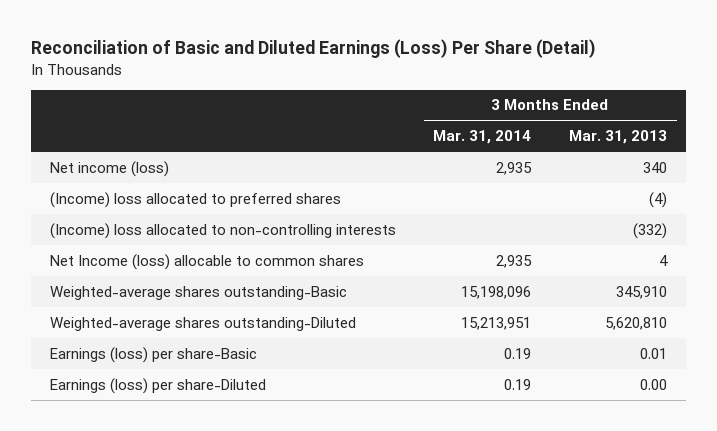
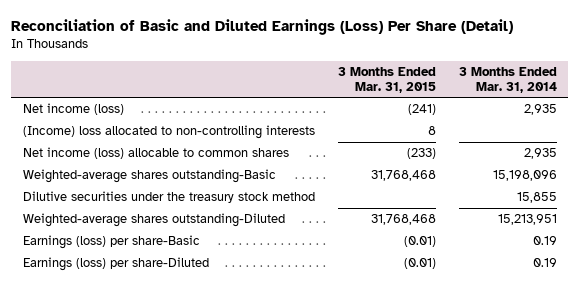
[569,130,668,145] Mar. 31, 2013 -> none
none -> [337,66,436,93] 3 Months Ended Mar. 31, 2015
[49,191,341,208] (Income) loss allocated to preferred shares -> none
[49,253,364,270] Net Income (loss) allocable to common shares -> [22,147,289,160] Net income (loss) allocable to common shares
none -> [22,191,315,204] Dilutive securities under the treasury stock method

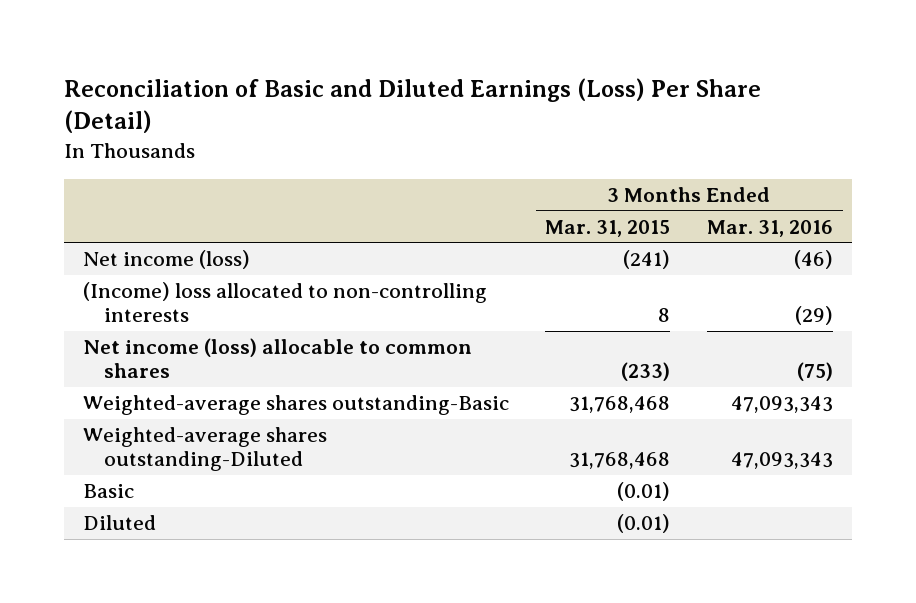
[458,66,557,93] 3 Months Ended Mar. 31, 2014 -> none
none -> [707,219,834,237] Mar. 31, 2016
[22,191,315,204] Dilutive securities under the treasury stock method -> none
[22,235,200,250] Earnings (loss) per share-Basic -> [82,484,134,499] Basic
[22,257,209,272] Earnings (loss) per share-Diluted -> [82,515,156,531] Diluted

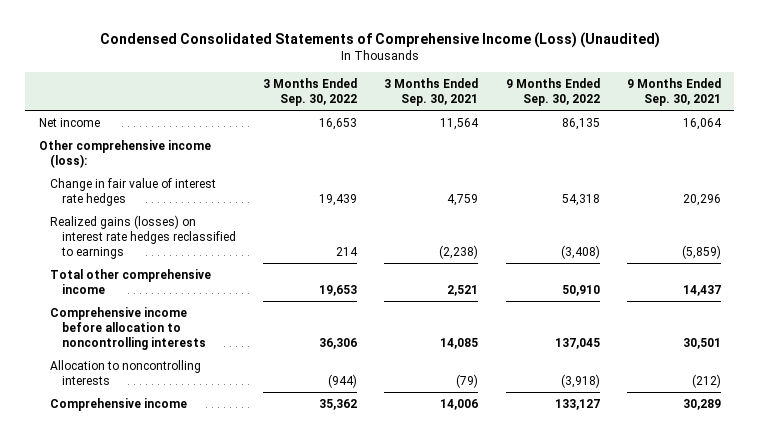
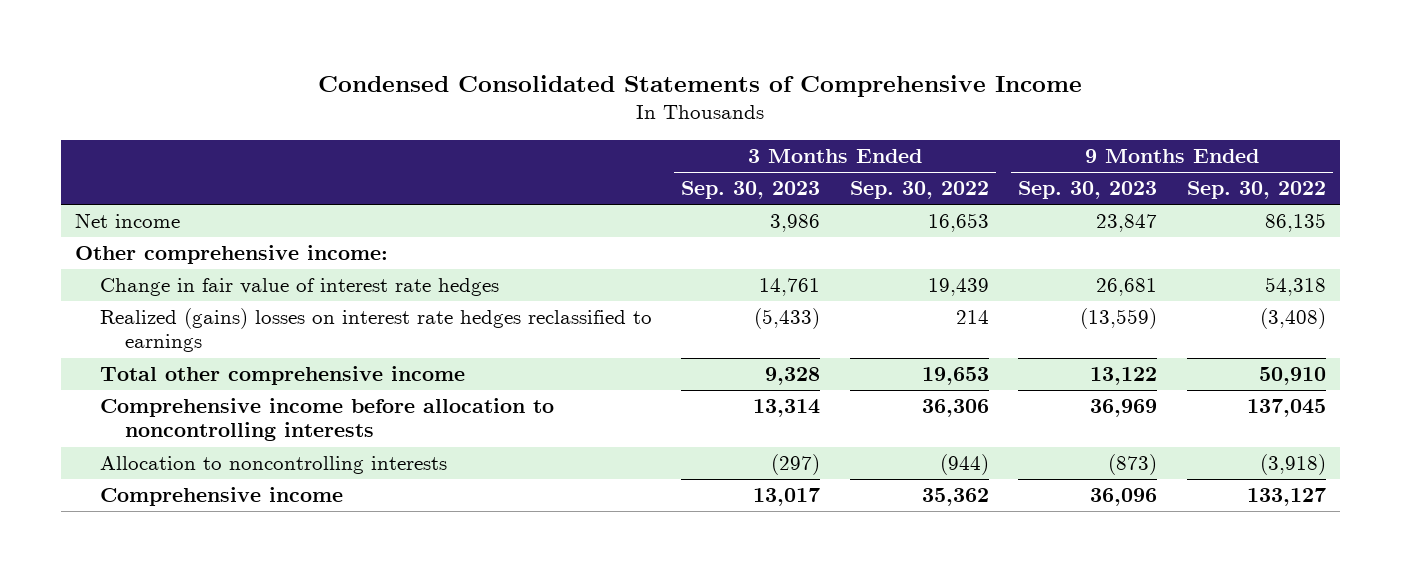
[99,31,660,48] Condensed Consolidated Statements of Comprehensive Income (Loss) (Unaudited) -> [318,75,1083,98] Condensed Consolidated Statements of Comprehensive Income
[384,77,479,107] 3 Months Ended Sep. 30, 2021 -> none
[626,77,721,107] 9 Months Ended Sep. 30, 2021 -> none
none -> [681,181,821,200] Sep. 30, 2023
none -> [1018,181,1158,200] Sep. 30, 2023
[38,139,211,169] Other comprehensive income (loss): -> [75,245,389,265] Other comprehensive income:
[50,214,237,260] Realized gains (losses) on interest rate hedges reclassified to earnings -> [100,308,653,353] Realized (gains) losses on interest rate hedges reclassified to earnings

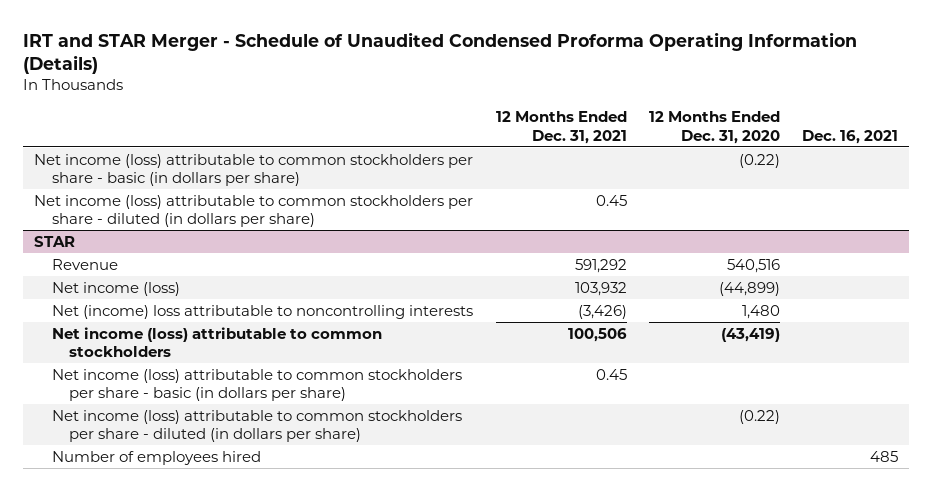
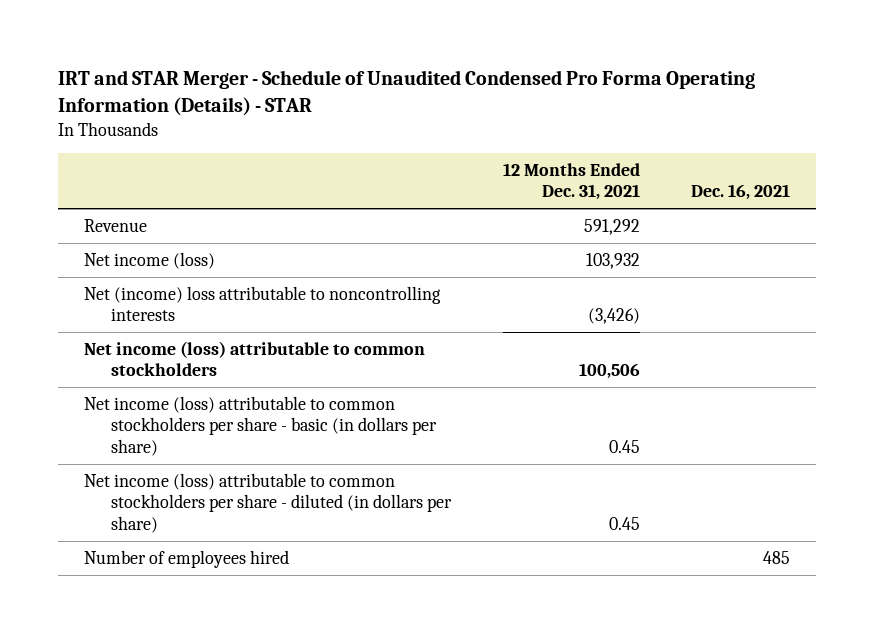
[23,31,858,75] IRT and STAR Merger - Schedule of Unaudited Condensed Proforma Operating Information (Details) -> [58,70,756,117] IRT and STAR Merger - Schedule of Unaudited Condensed Pro Forma Operating Information (Details) - STAR
[648,110,780,144] 12 Months Ended Dec. 31, 2020 -> none
[34,153,474,187] Net income (loss) attributable to common stockholders per share - basic (in dollars per share) -> none
[34,235,76,247] STAR -> none
[51,409,462,443] Net income (loss) attributable to common stockholders per share - diluted (in dollars per share) -> none
[34,194,474,228] Net income (loss) attributable to common stockholders per share - diluted (in dollars per share) -> [84,472,452,533] Net income (loss) attributable to common stockholders per share - diluted (in dollars per share)

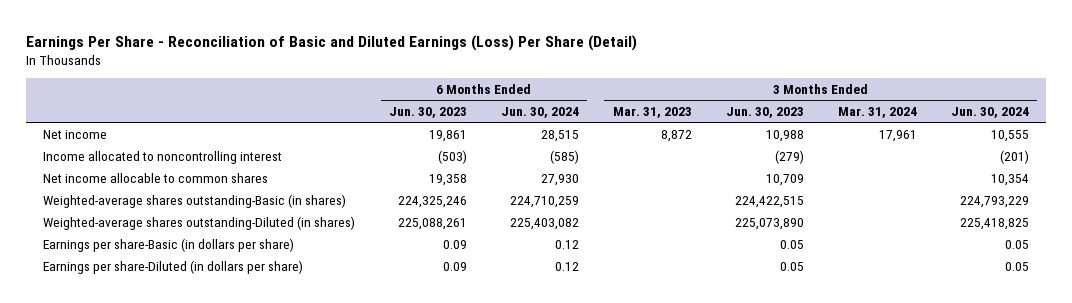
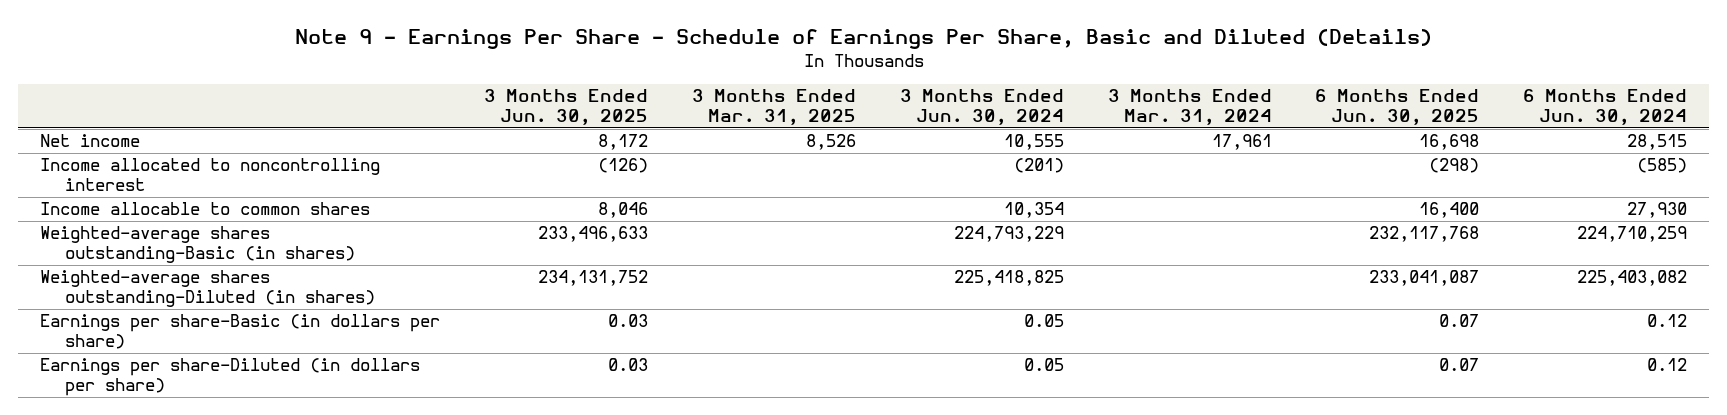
[26,34,638,51] Earnings Per Share - Reconciliation of Basic and Diluted Earnings (Loss) Per Share (Detail) -> [294,29,1432,50] Note 9 - Earnings Per Share - Schedule of Earnings Per Share, Basic and Diluted (Details)
[389,106,468,118] Jun. 30, 2023 -> none
[612,106,692,118] Mar. 31, 2023 -> none
[725,106,804,118] Jun. 30, 2023 -> none
none -> [483,89,648,126] 3 Months Ended Jun. 30, 2025
none -> [691,89,856,126] 3 Months Ended Mar. 31, 2025
none -> [1315,89,1480,126] 6 Months Ended Jun. 30, 2025
[43,172,269,183] Net income allocable to common shares -> [39,202,370,216] Income allocable to common shares

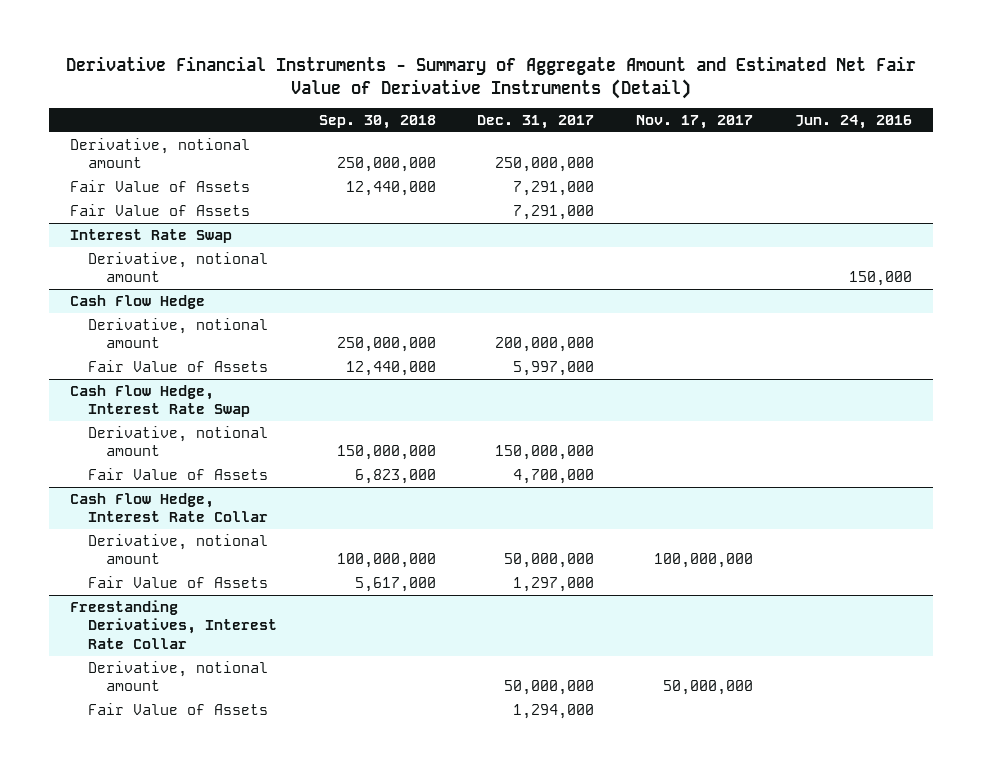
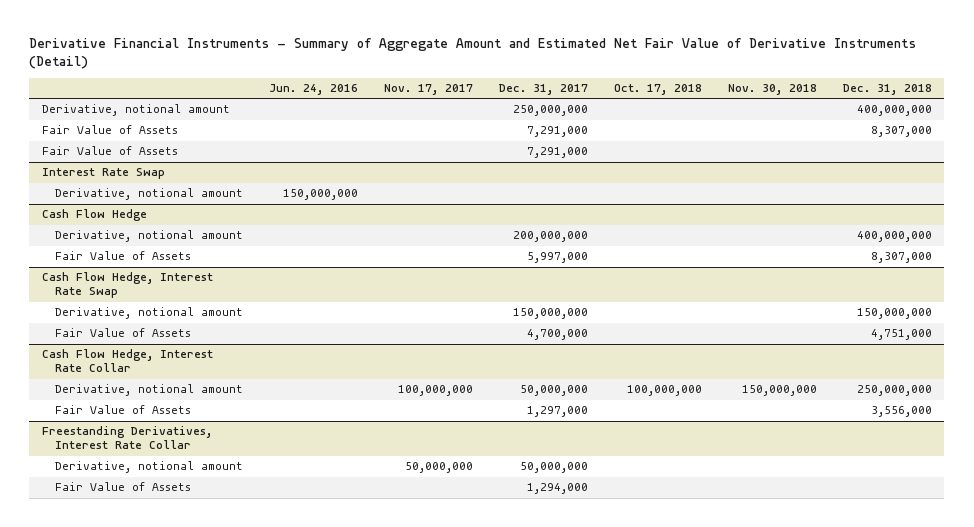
[318,115,436,130] Sep. 30, 2018 -> none
none -> [613,84,702,96] Oct. 17, 2018
none -> [727,84,817,96] Nov. 30, 2018
none -> [842,84,932,96] Dec. 31, 2018
[849,271,913,287] 150,000 -> [283,189,359,201] 150,000,000

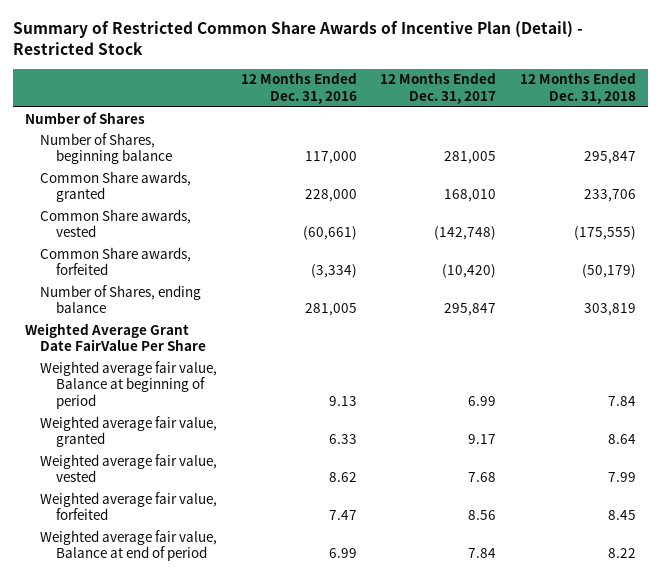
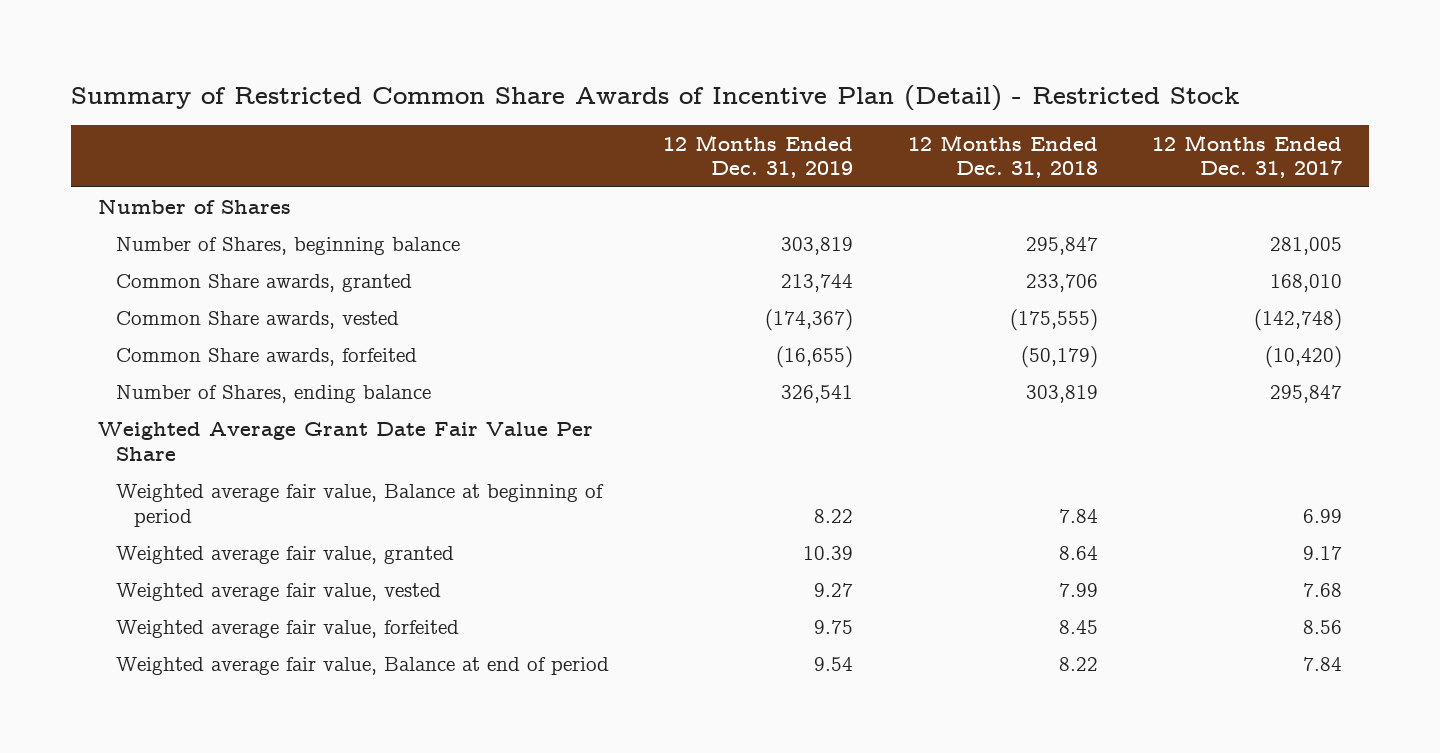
[240,72,357,105] 12 Months Ended Dec. 31, 2016 -> none
none -> [663,134,854,179] 12 Months Ended Dec. 31, 2019
[24,322,207,352] Weighted Average Grant Date FairValue Per Share -> [98,422,594,461] Weighted Average Grant Date Fair Value Per Share

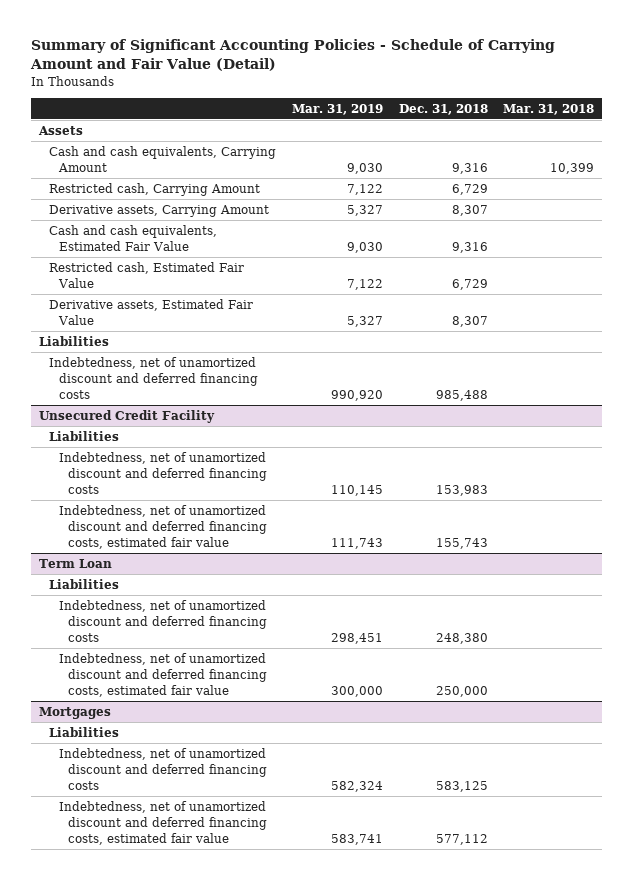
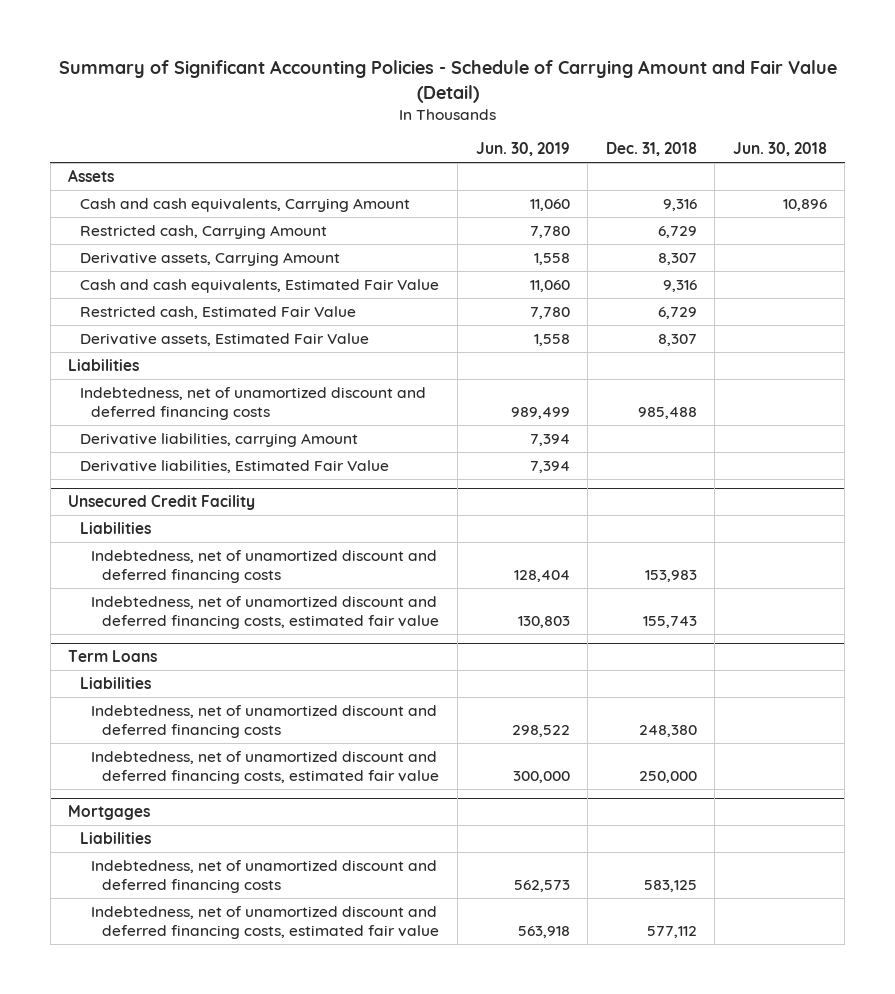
[291,103,383,115] Mar. 31, 2019 -> none
[503,103,595,115] Mar. 31, 2018 -> none
none -> [475,142,570,157] Jun. 30, 2019
none -> [732,142,827,157] Jun. 30, 2018
none -> [79,433,358,448] Derivative liabilities, carrying Amount
none -> [79,460,389,474] Derivative liabilities, Estimated Fair Value
[39,558,113,568] Term Loan -> [68,650,158,663] Term Loans

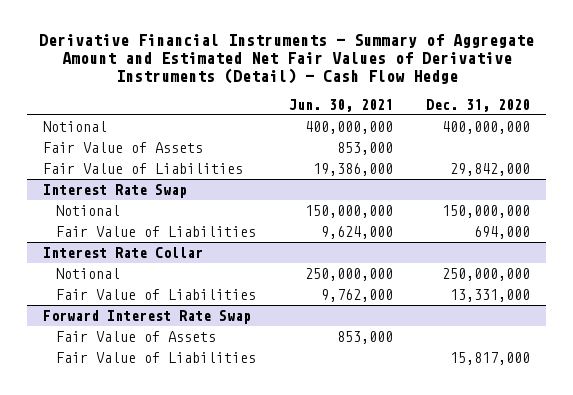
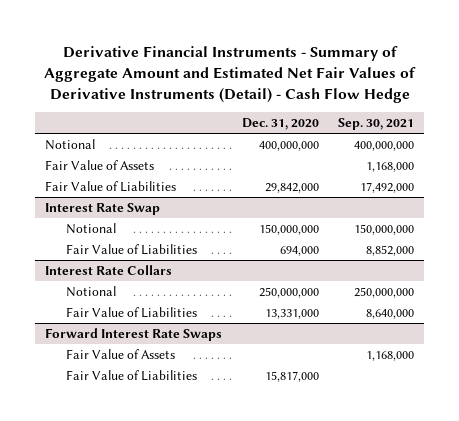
[288,99,393,113] Jun. 30, 2021 -> none
none -> [338,118,415,131] Sep. 30, 2021
[43,246,204,258] Interest Rate Collar -> [45,264,173,275] Interest Rate Collars
[43,309,252,324] Forward Interest Rate Swap -> [45,327,223,341] Forward Interest Rate Swaps

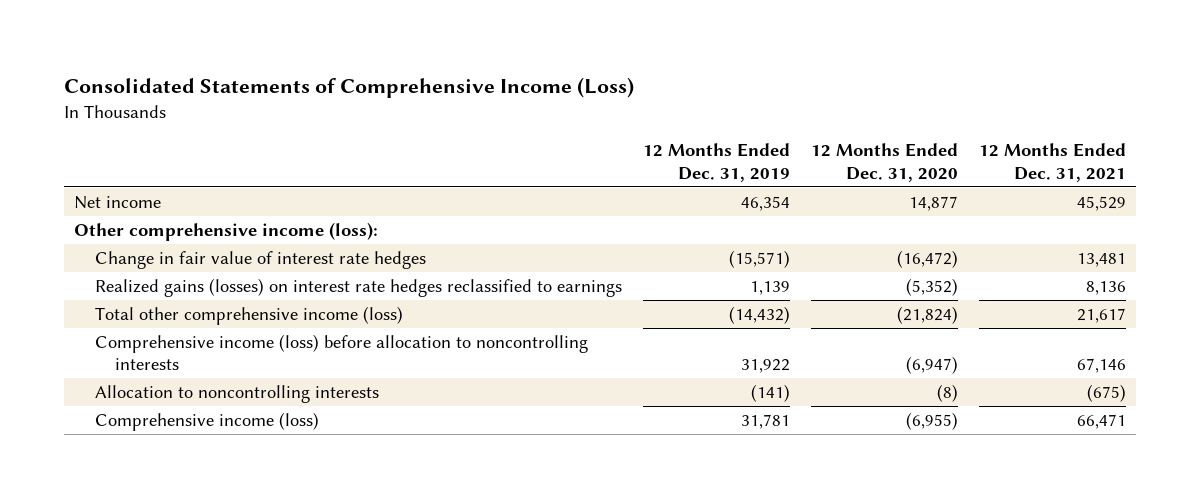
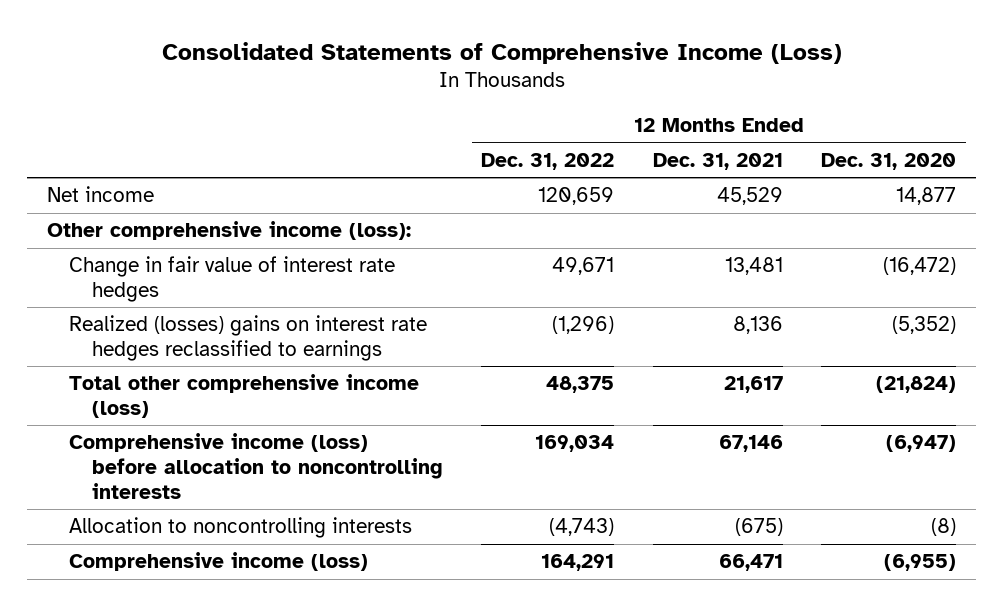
[642,143,790,182] 12 Months Ended Dec. 31, 2019 -> none
none -> [481,153,615,171] Dec. 31, 2022
[94,277,622,297] Realized gains (losses) on interest rate hedges reclassified to earnings -> [69,315,428,362] Realized (losses) gains on interest rate hedges reclassified to earnings

